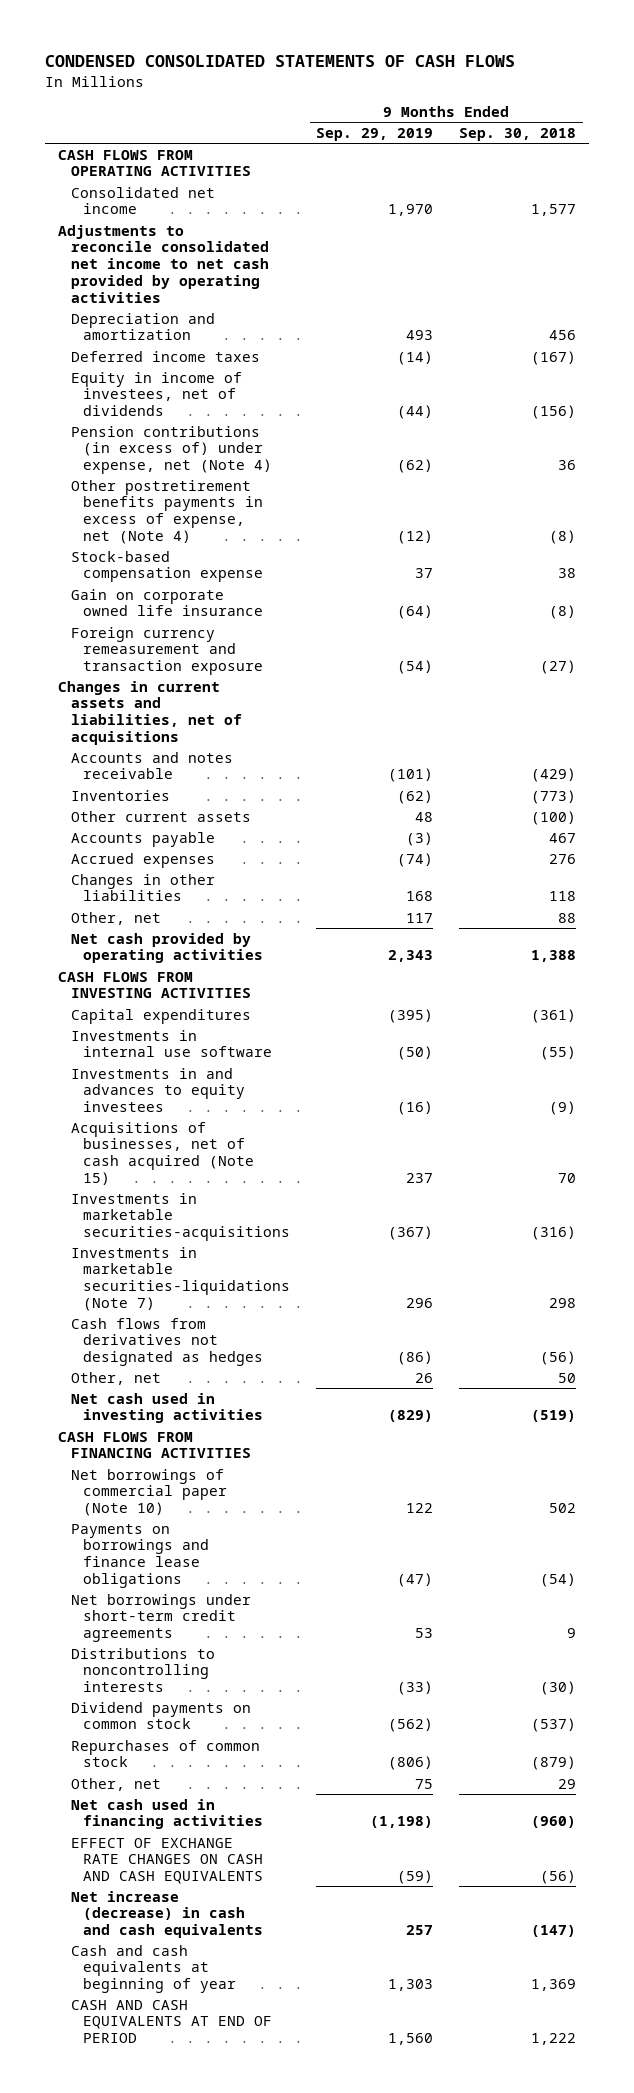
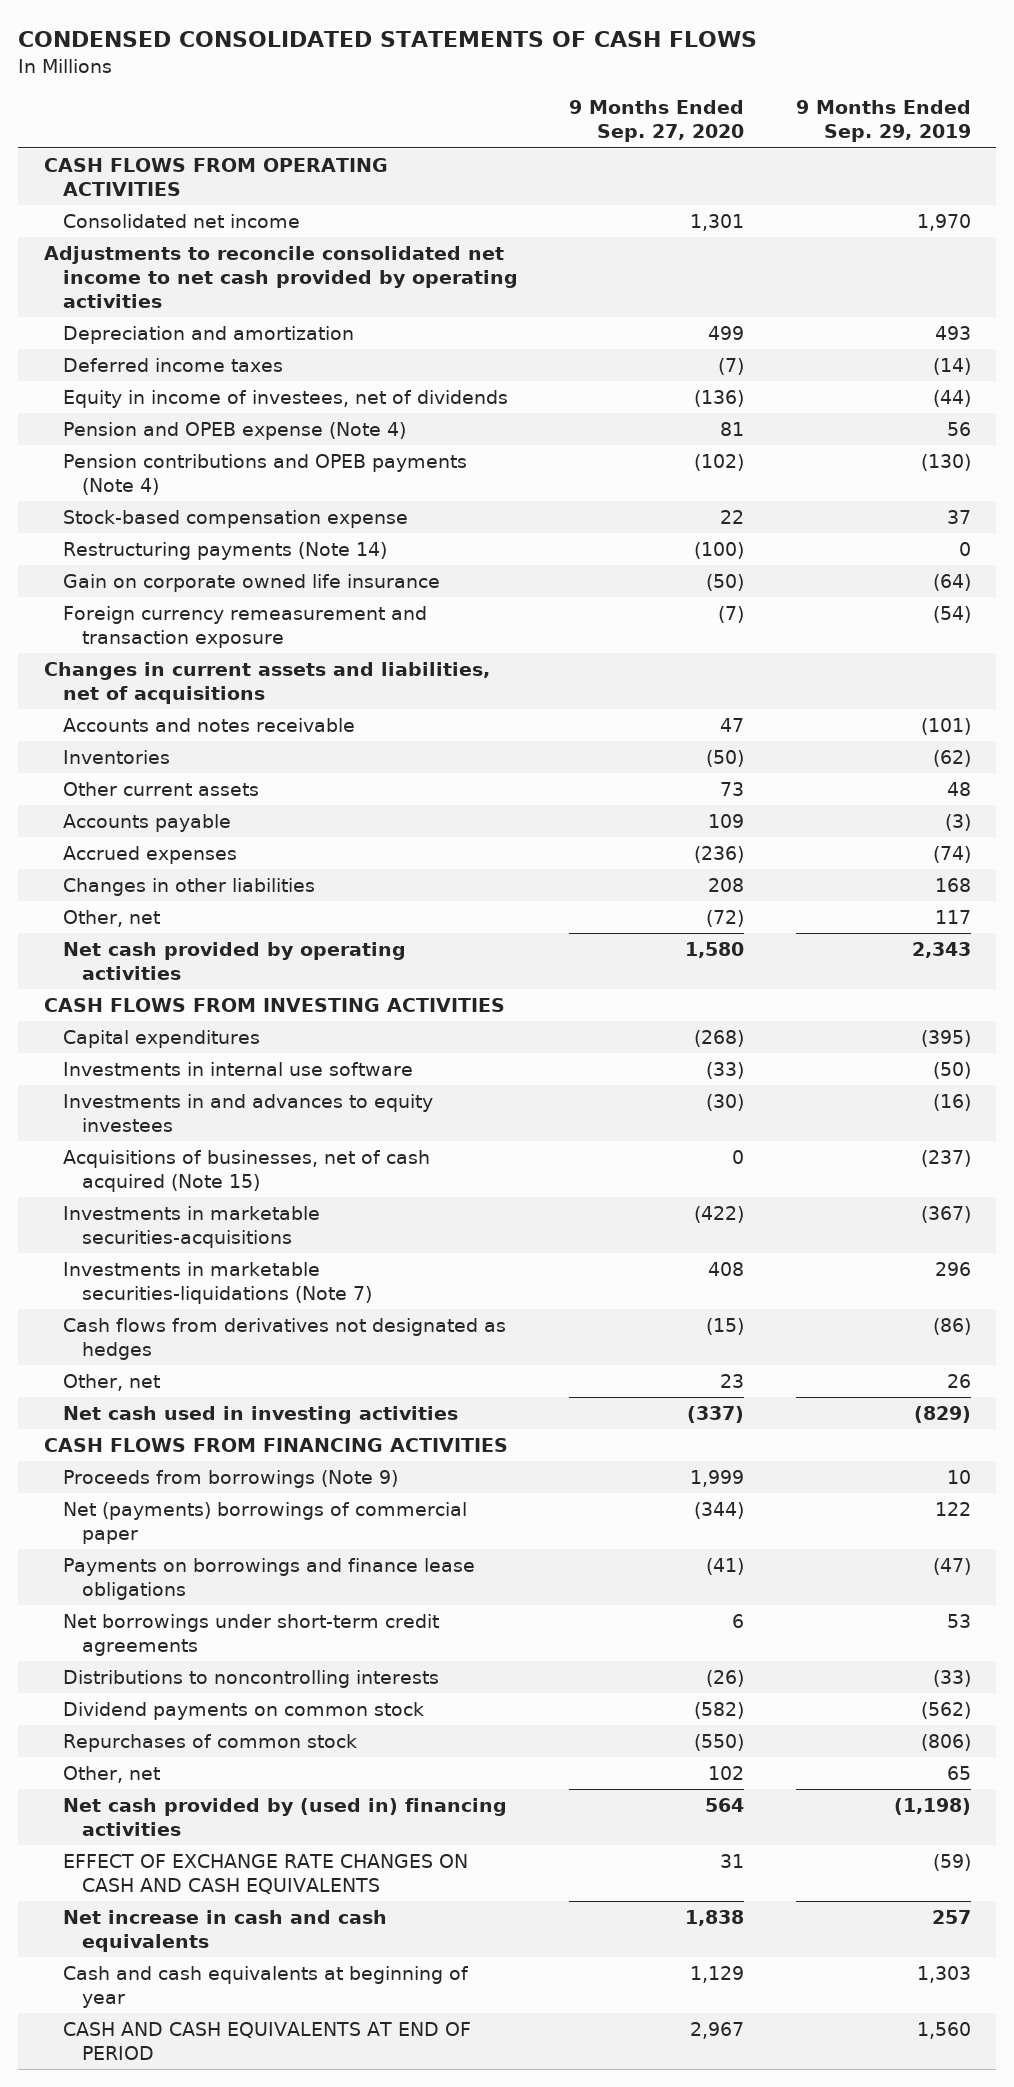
[459,127,577,141] Sep. 30, 2018 -> none
none -> [569,100,745,143] 9 Months Ended Sep. 27, 2020
[70,425,273,475] Pension contributions (in excess of) under expense, net (Note 4) -> none
[70,479,264,544] Other postretirement benefits payments in excess of expense, net (Note 4) -> none
none -> [63,422,407,441] Pension and OPEB expense (Note 4)
none -> [63,454,468,496] Pension contributions and OPEB payments (Note 4)
none -> [63,542,388,561] Restructuring payments (Note 14)
[406,1172,434,1183] 237 -> [920,1150,971,1168] (237)
none -> [63,1470,399,1489] Proceeds from borrowings (Note 9)
[70,1468,228,1517] Net borrowings of commercial paper (Note 10) -> [63,1502,468,1545] Net (payments) borrowings of commercial paper
[415,1778,434,1789] 75 -> [946,1766,971,1781] 65
[70,1798,264,1830] Net cash used in financing activities -> [63,1798,508,1837] Net cash provided by (used in) financing activities
[70,1890,264,1939] Net increase (decrease) in cash and cash equivalents -> [63,1910,388,1953] Net increase in cash and cash equivalents

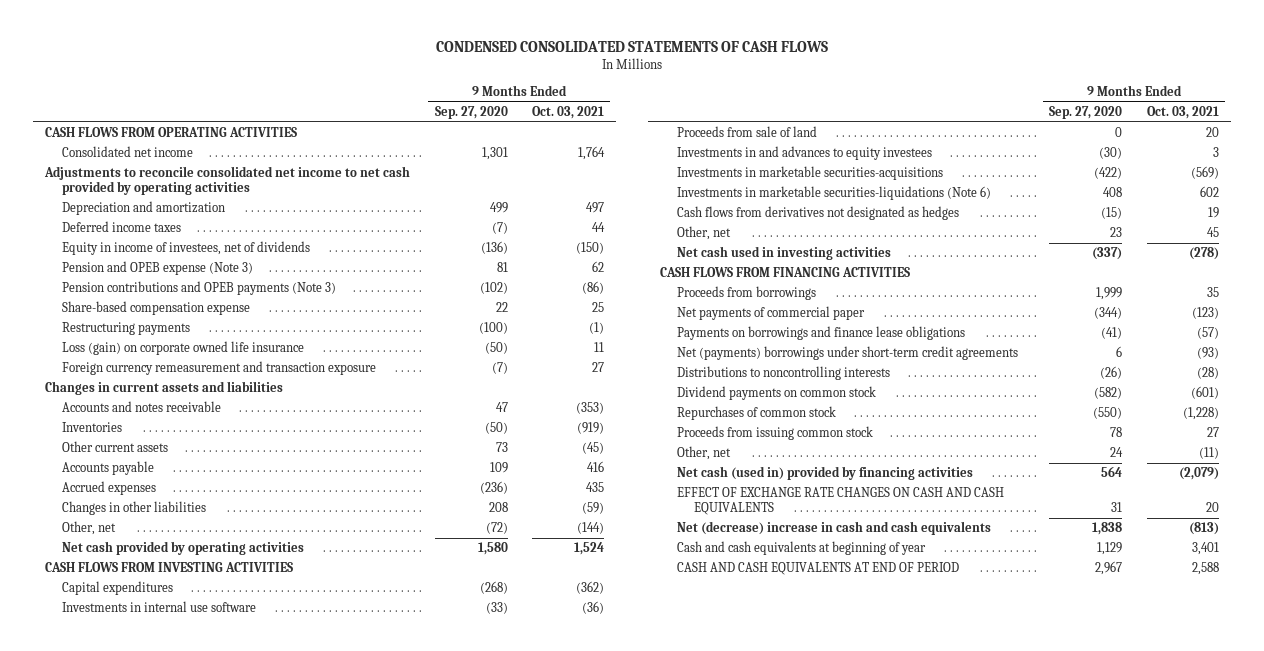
[795,100,971,143] 9 Months Ended Sep. 29, 2019 -> none
none -> [532,105,605,119] Oct. 03, 2021
[63,422,407,441] Pension and OPEB expense (Note 4) -> [62,261,254,276] Pension and OPEB expense (Note 3)
[63,454,468,496] Pension contributions and OPEB payments (Note 4) -> [62,281,337,296] Pension contributions and OPEB payments (Note 3)
[63,510,409,529] Stock-based compensation expense -> [62,301,251,316] Share-based compensation expense
[63,542,388,561] Restructuring payments (Note 14) -> [62,322,191,336] Restructuring payments
[63,574,441,593] Gain on corporate owned life insurance -> [62,341,305,356] Loss (gain) on corporate owned life insurance
[43,662,490,705] Changes in current assets and liabilities, net of acquisitions -> [45,381,284,396] Changes in current assets and liabilities
none -> [677,126,818,138] Proceeds from sale of land
[63,1150,431,1193] Acquisitions of businesses, net of cash acquired (Note 15) -> none
[63,1262,373,1305] Investments in marketable securities-liquidations (Note 7) -> [677,186,992,201] Investments in marketable securities-liquidations (Note 6)
[63,1470,399,1489] Proceeds from borrowings (Note 9) -> [677,286,817,301] Proceeds from borrowings
[63,1502,468,1545] Net (payments) borrowings of commercial paper -> [677,306,866,321] Net payments of commercial paper
[63,1614,440,1657] Net borrowings under short-term credit agreements -> [677,346,1019,361] Net (payments) borrowings under short-term credit agreements
none -> [677,426,874,441] Proceeds from issuing common stock
[708,1766,745,1781] 102 -> [1110,447,1124,458] 24
[63,1798,508,1837] Net cash provided by (used in) financing activities -> [677,466,974,481] Net cash (used in) provided by financing activities
[63,1910,388,1953] Net increase in cash and cash equivalents -> [677,521,992,536] Net (decrease) increase in cash and cash equivalents

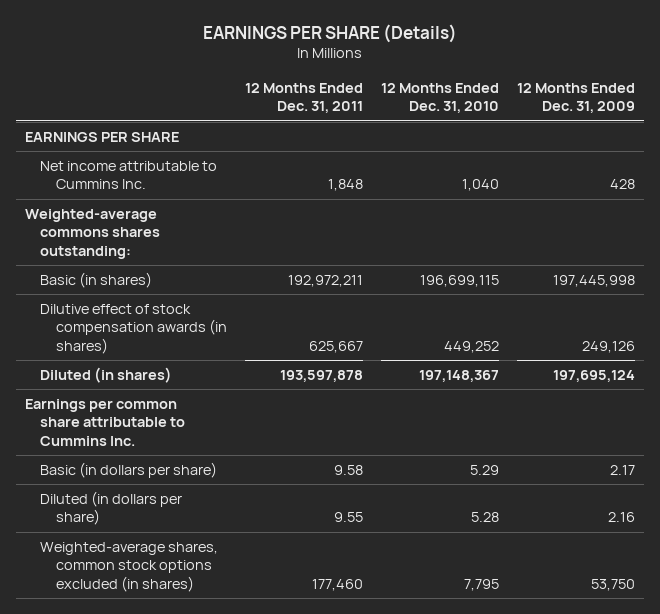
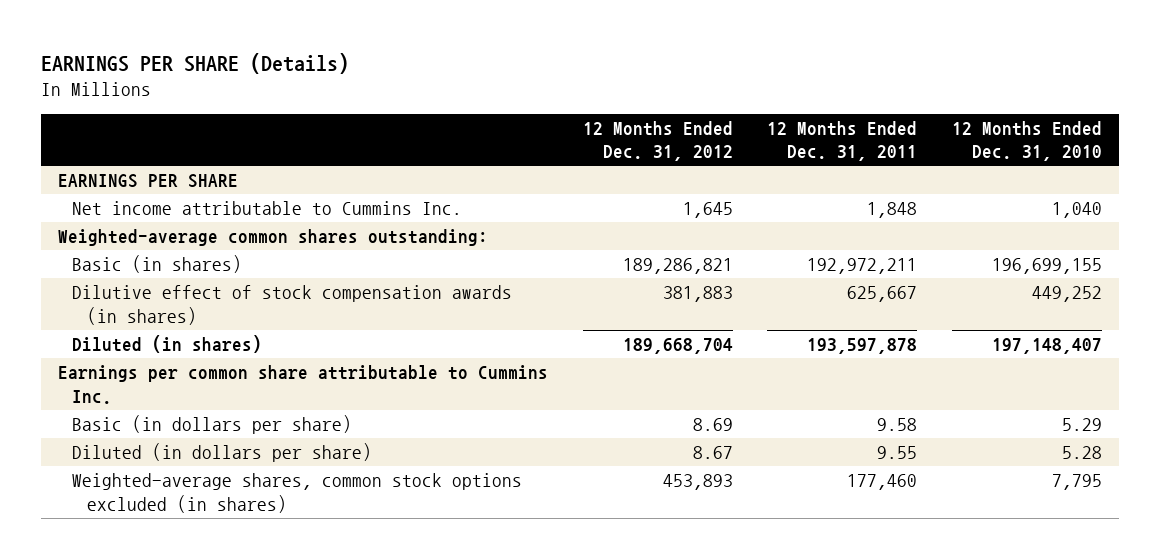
[517,83,636,114] 12 Months Ended Dec. 31, 2009 -> none
none -> [582,120,733,162] 12 Months Ended Dec. 31, 2012
[24,208,161,259] Weighted-average commons shares outstanding: -> [58,228,489,246] Weighted-average common shares outstanding:
[420,274,500,287] 196,699,115 -> [991,257,1102,274] 196,699,155
[419,369,500,382] 197,148,367 -> [991,337,1102,354] 197,148,407

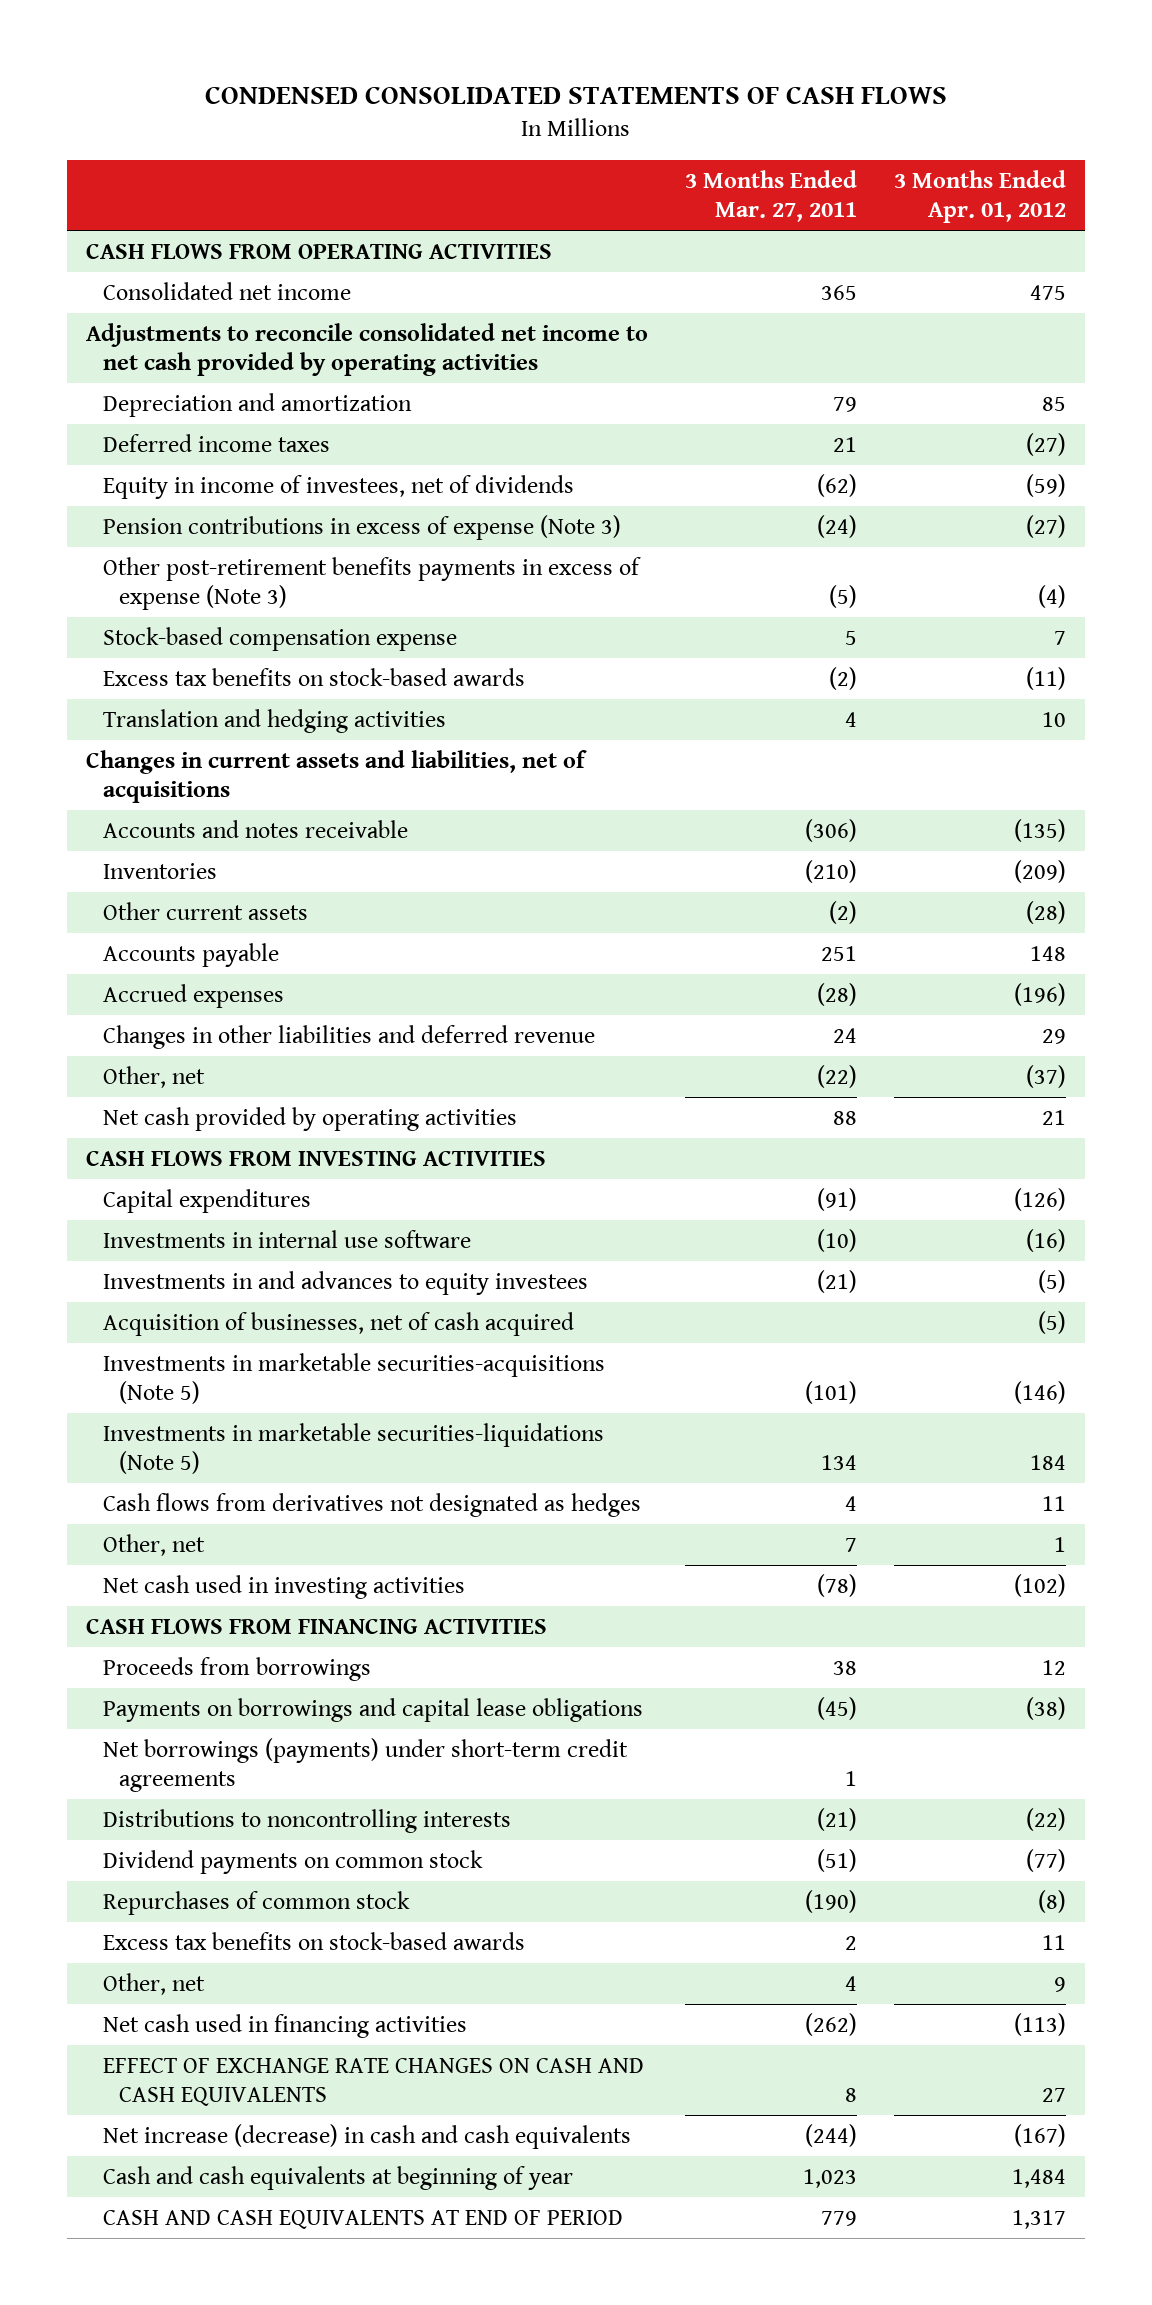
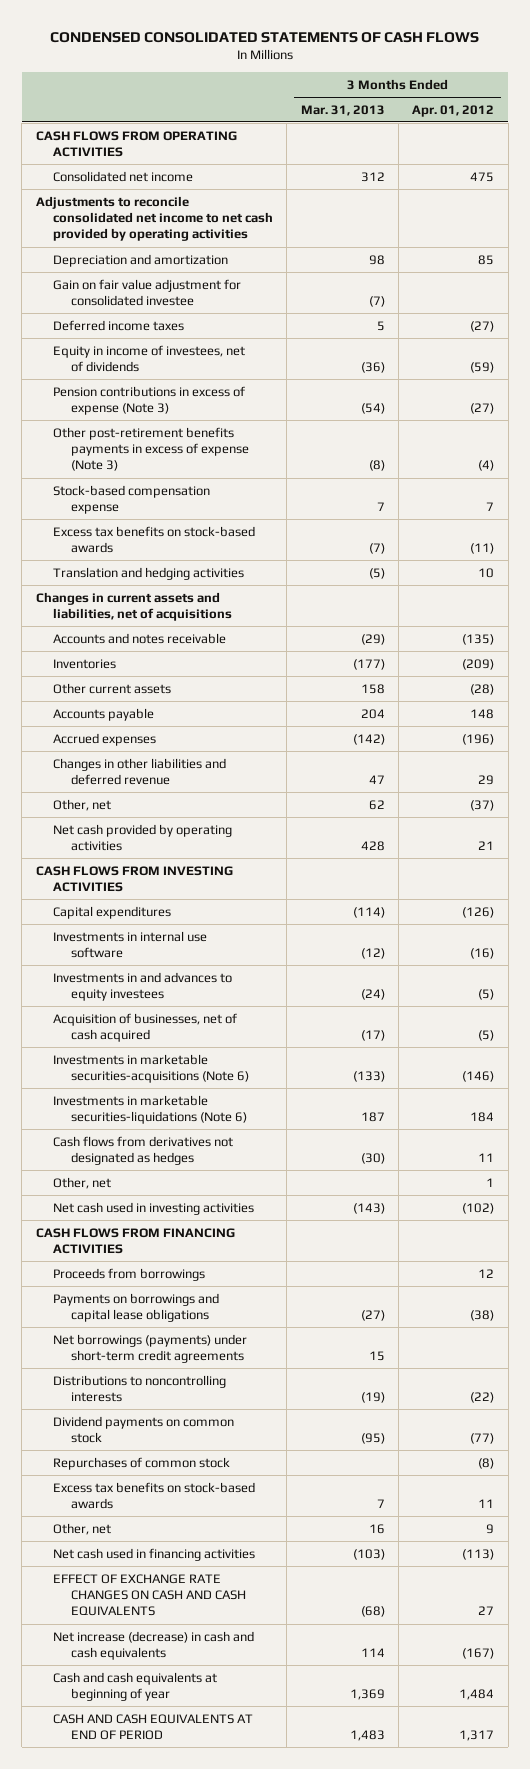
[685,169,858,223] 3 Months Ended Mar. 27, 2011 -> none
none -> [300,104,385,116] Mar. 31, 2013
none -> [53,278,242,307] Gain on fair value adjustment for consolidated investee
[102,1352,605,1404] Investments in marketable securities-acquisitions (Note 5) -> [53,1053,249,1084] Investments in marketable securities-acquisitions (Note 6)
[102,1422,604,1474] Investments in marketable securities-liquidations (Note 5) -> [53,1094,247,1125] Investments in marketable securities-liquidations (Note 6)

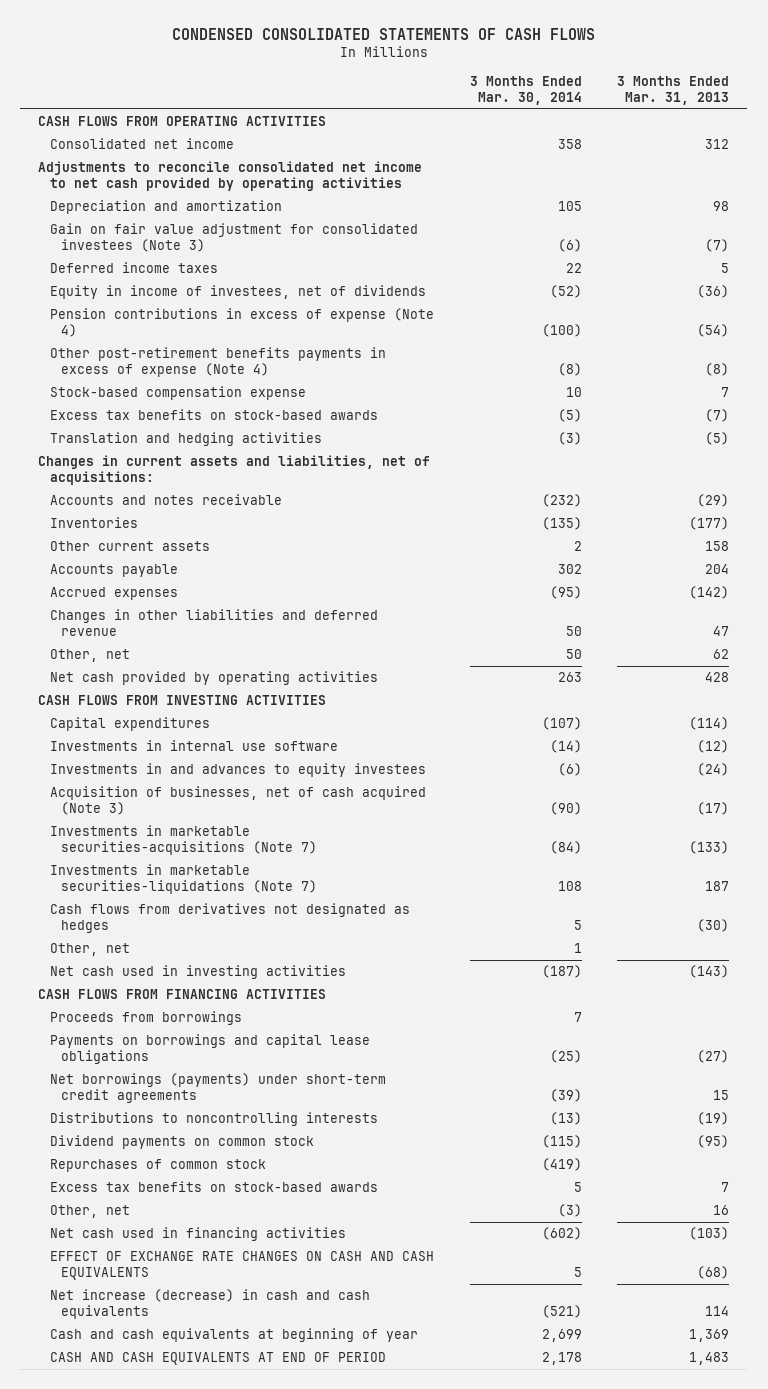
[412,104,495,117] Apr. 01, 2012 -> none
none -> [469,75,582,105] 3 Months Ended Mar. 30, 2014
[53,278,242,307] Gain on fair value adjustment for consolidated investee -> [49,223,418,252] Gain on fair value adjustment for consolidated investees (Note 3)
[53,385,246,416] Pension contributions in excess of expense (Note 3) -> [49,308,434,337] Pension contributions in excess of expense (Note 4)
[53,426,249,472] Other post-retirement benefits payments in excess of expense (Note 3) -> [49,347,386,377] Other post-retirement benefits payments in excess of expense (Note 4)
[35,591,233,622] Changes in current assets and liabilities, net of acquisitions -> [38,455,431,485] Changes in current assets and liabilities, net of acquisitions:
[53,1012,238,1043] Acquisition of businesses, net of cash acquired -> [49,786,426,815] Acquisition of businesses, net of cash acquired (Note 3)
[53,1053,249,1084] Investments in marketable securities-acquisitions (Note 6) -> [49,825,318,855] Investments in marketable securities-acquisitions (Note 7)
[53,1094,247,1125] Investments in marketable securities-liquidations (Note 6) -> [49,864,318,894] Investments in marketable securities-liquidations (Note 7)

